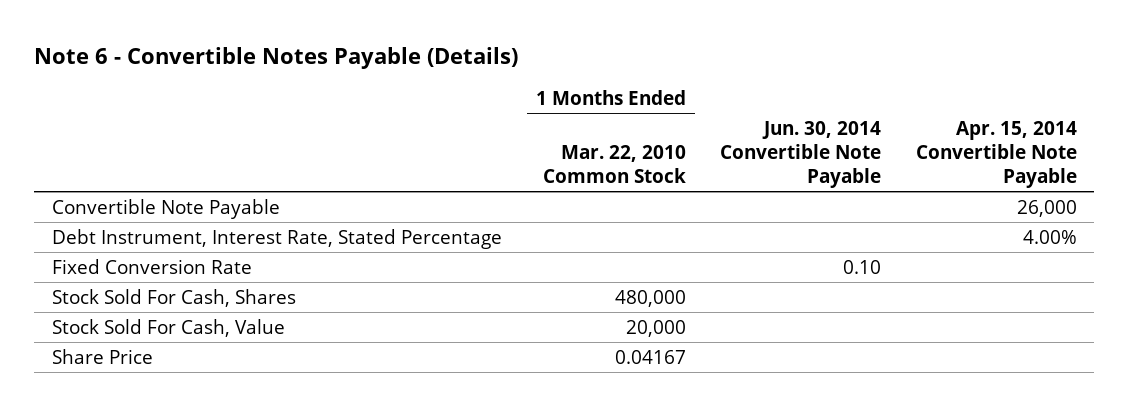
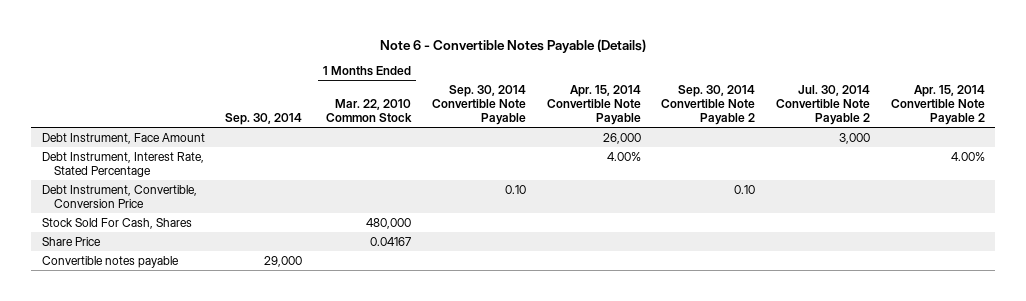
[720,120,882,189] Jun. 30, 2014 Convertible Note Payable -> none
none -> [225,112,303,125] Sep. 30, 2014
none -> [431,85,526,125] Sep. 30, 2014 Convertible Note Payable
none -> [661,85,756,125] Sep. 30, 2014 Convertible Note Payable 2
none -> [776,85,871,125] Jul. 30, 2014 Convertible Note Payable 2
none -> [890,85,985,125] Apr. 15, 2014 Convertible Note Payable 2
[51,198,280,219] Convertible Note Payable -> [41,132,205,144] Debt Instrument, Face Amount
[51,258,252,274] Fixed Conversion Rate -> [41,184,197,208] Debt Instrument, Convertible, Conversion Price
[51,318,285,337] Stock Sold For Cash, Value -> none
none -> [41,255,179,268] Convertible notes payable

